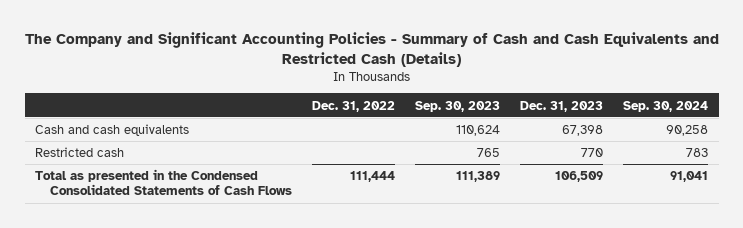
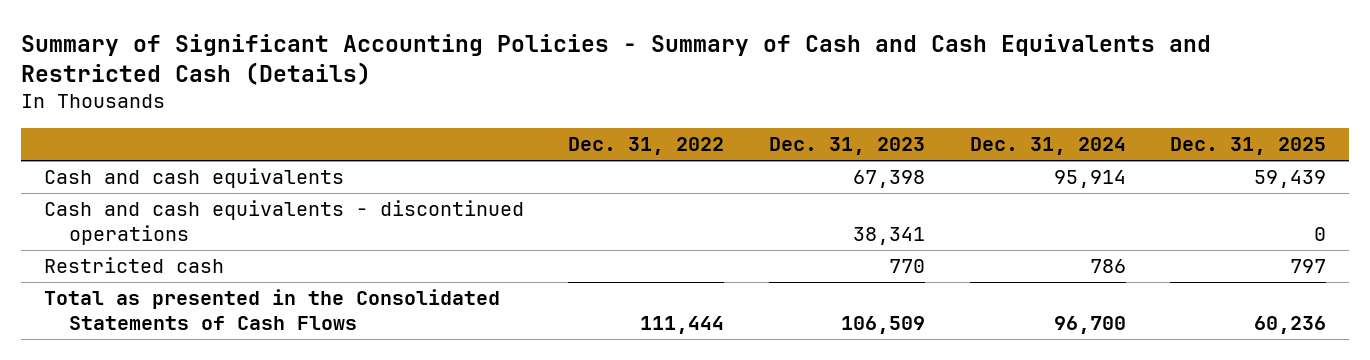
[24,32,719,67] The Company and Significant Accounting Policies - Summary of Cash and Cash Equivalents and Restricted Cash (Details) -> [21,33,1212,85] Summary of Significant Accounting Policies - Summary of Cash and Cash Equivalents and Restricted Cash (Details)
[414,100,500,112] Sep. 30, 2023 -> none
[623,100,709,112] Sep. 30, 2024 -> none
none -> [969,137,1126,156] Dec. 31, 2024
none -> [1170,137,1327,156] Dec. 31, 2025
none -> [43,200,524,246] Cash and cash equivalents - discontinued operations
[34,169,292,196] Total as presented in the Condensed Consolidated Statements of Cash Flows -> [43,289,500,331] Total as presented in the Consolidated Statements of Cash Flows

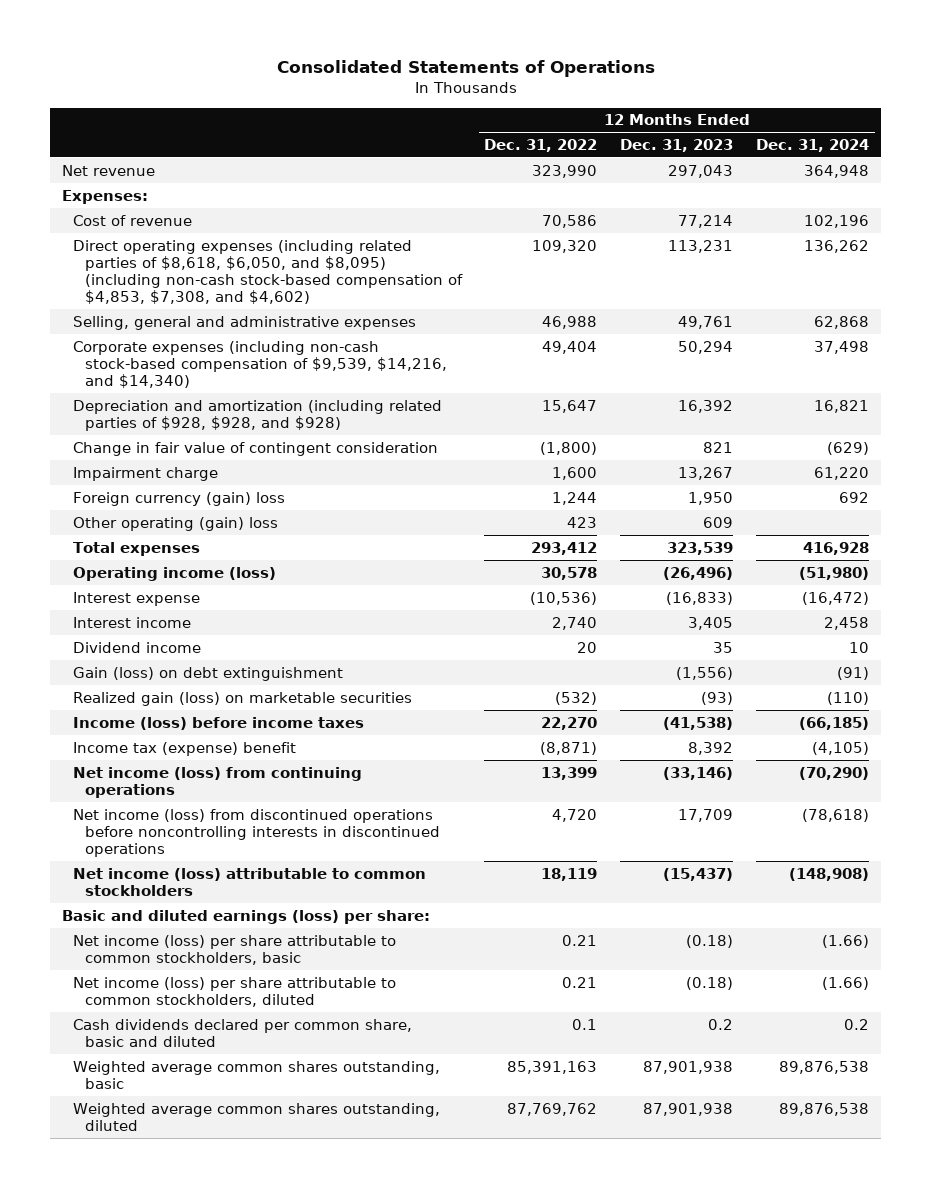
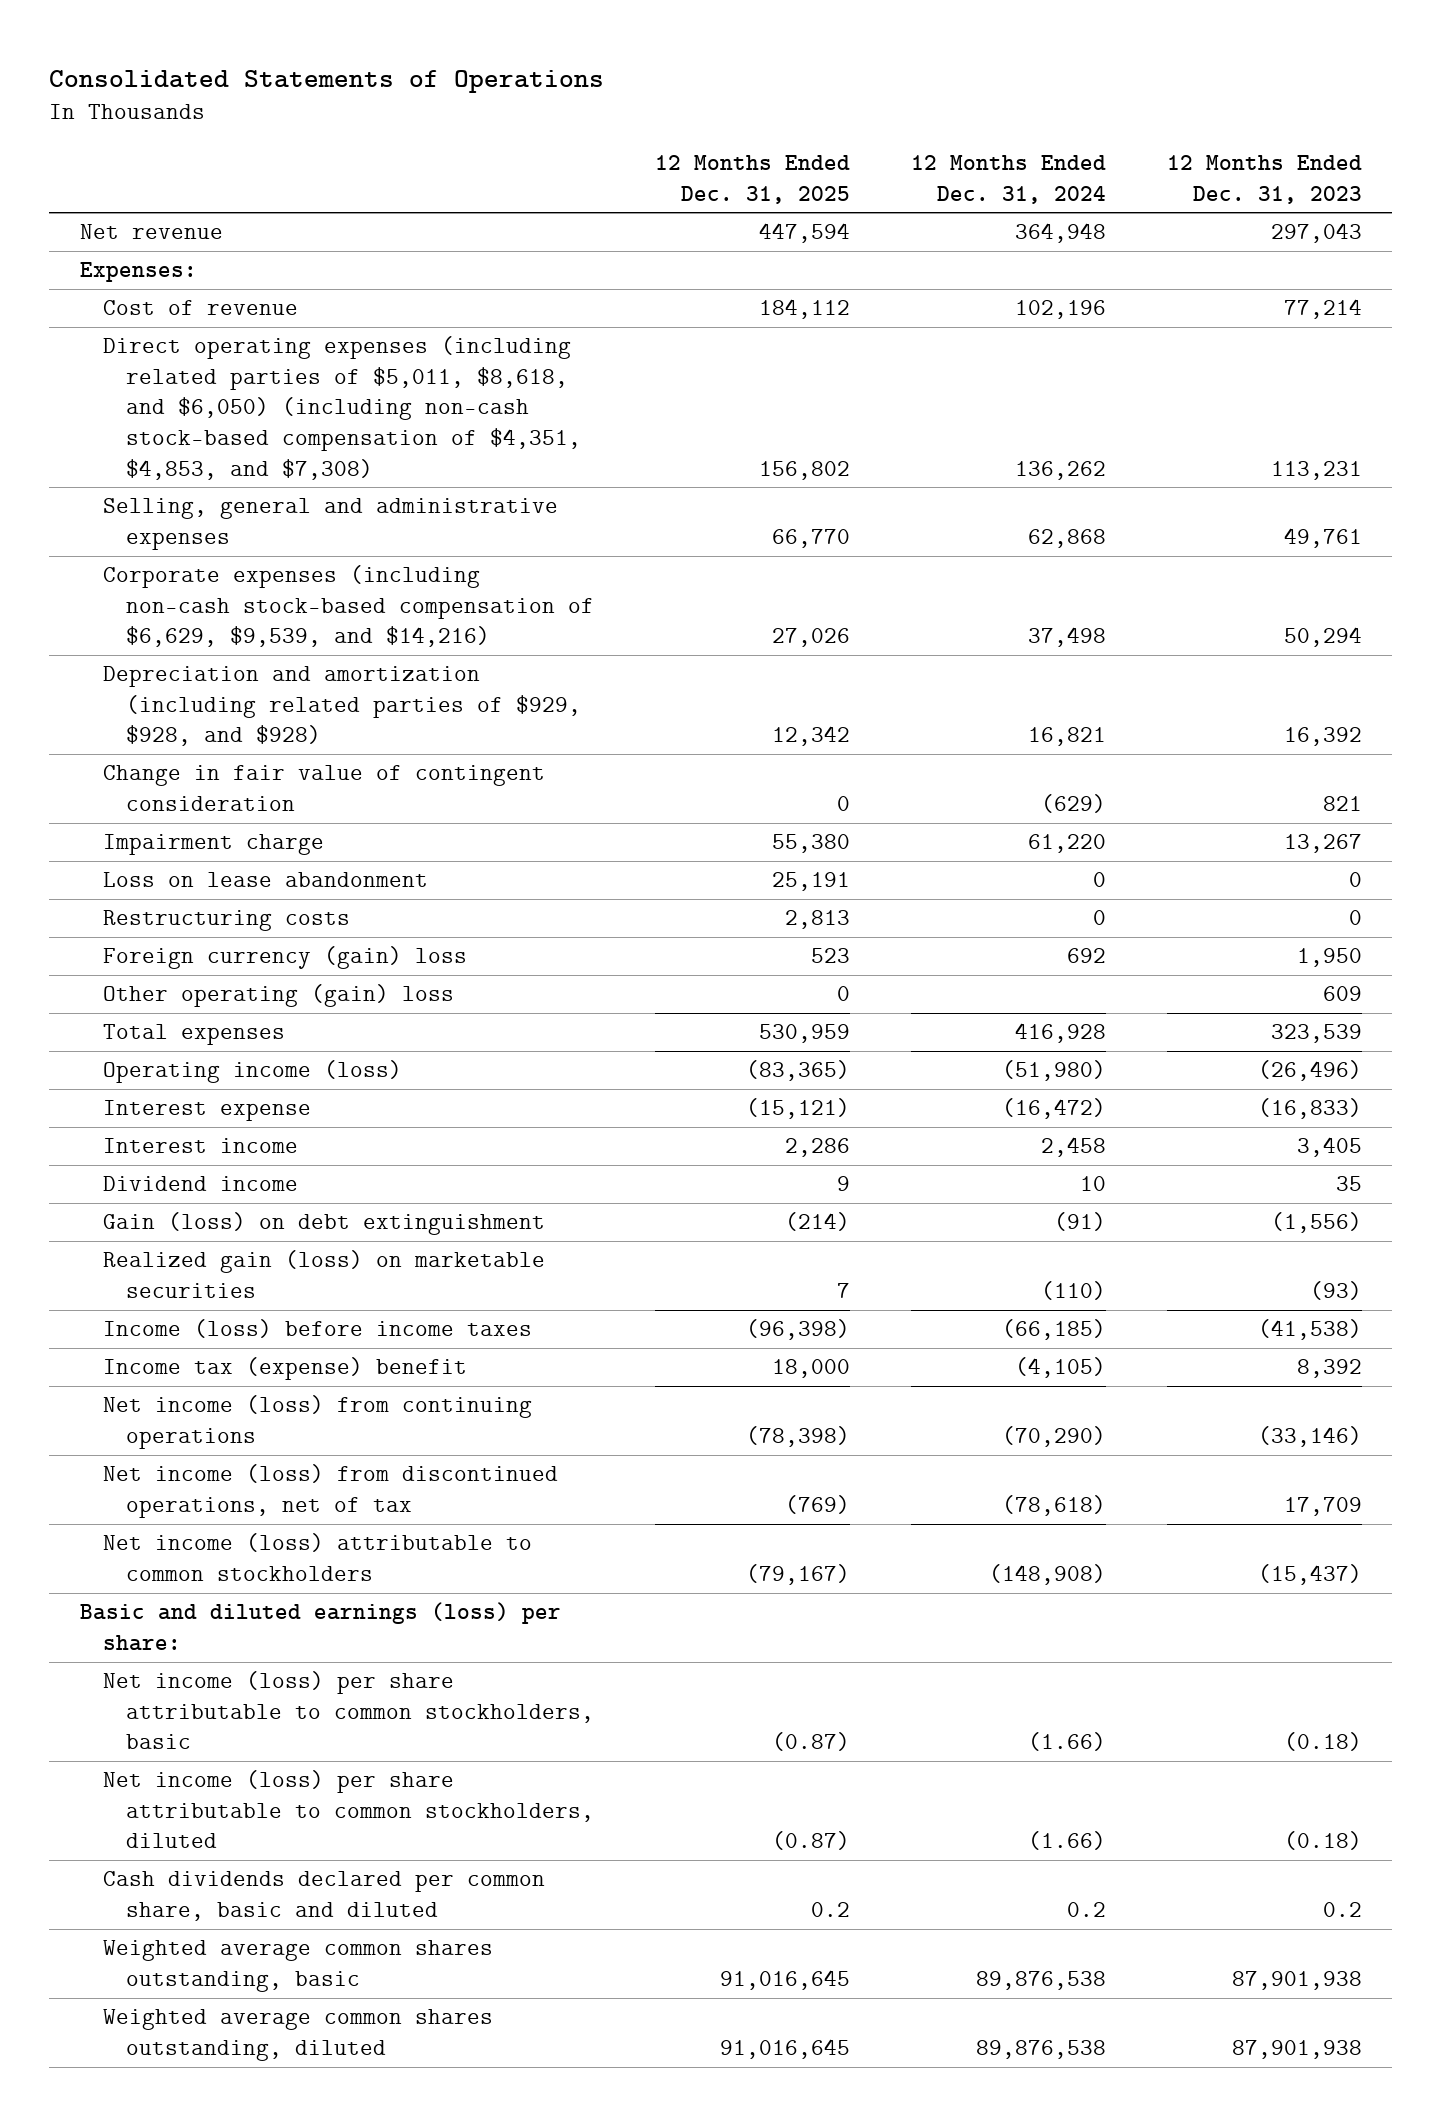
[484,138,598,152] Dec. 31, 2022 -> none
none -> [655,155,851,204] 12 Months Ended Dec. 31, 2025
[73,239,463,305] Direct operating expenses (including related parties of $8,618, $6,050, and $8,095) (including non-cash stock-based compensation of $4,853, $7,308, and $4,602) -> [102,336,582,480] Direct operating expenses (including related parties of $5,011, $8,618, and $6,050) (including non-cash stock-based compensation of $4,351, $4,853, and $7,308)
[73,340,447,389] Corporate expenses (including non-cash stock-based compensation of $9,539, $14,216, and $14,340) -> [102,565,595,648] Corporate expenses (including non-cash stock-based compensation of $6,629, $9,539, and $14,216)
[73,399,443,431] Depreciation and amortization (including related parties of $928, $928, and $928) -> [102,666,582,747] Depreciation and amortization (including related parties of $929, $928, and $928)
none -> [102,872,428,888] Loss on lease abandonment
none -> [102,910,350,932] Restructuring costs
[73,808,440,858] Net income (loss) from discontinued operations before noncontrolling interests in discontinued operations -> [102,1464,558,1518] Net income (loss) from discontinued operations, net of tax

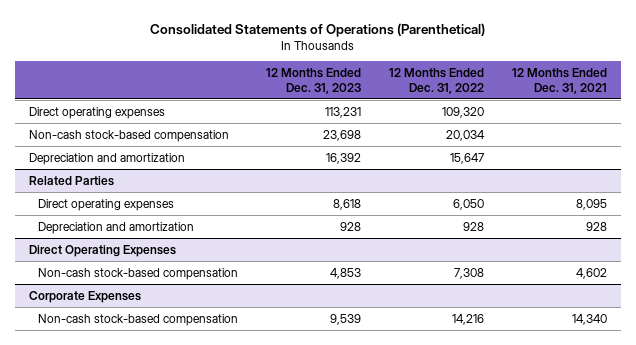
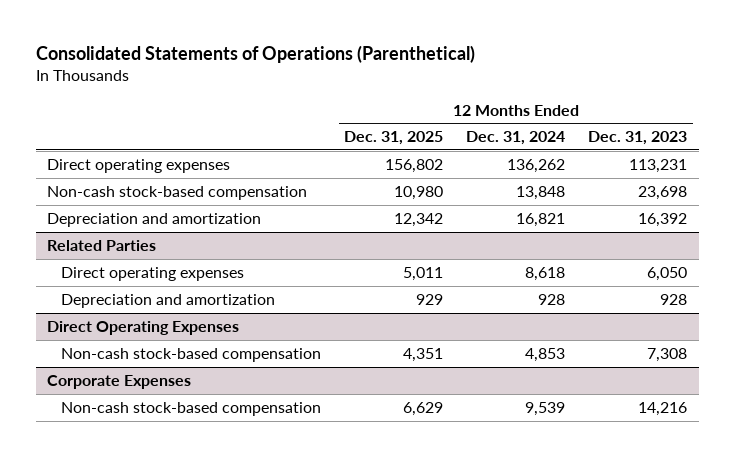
[388,68,484,94] 12 Months Ended Dec. 31, 2022 -> none
[512,68,608,94] 12 Months Ended Dec. 31, 2021 -> none
none -> [344,131,444,146] Dec. 31, 2025
none -> [466,131,566,146] Dec. 31, 2024
[332,198,361,210] 8,618 -> [647,266,688,281] 6,050
[329,267,361,279] 4,853 -> [647,347,688,362] 7,308
[329,313,361,325] 9,539 -> [638,401,688,416] 14,216

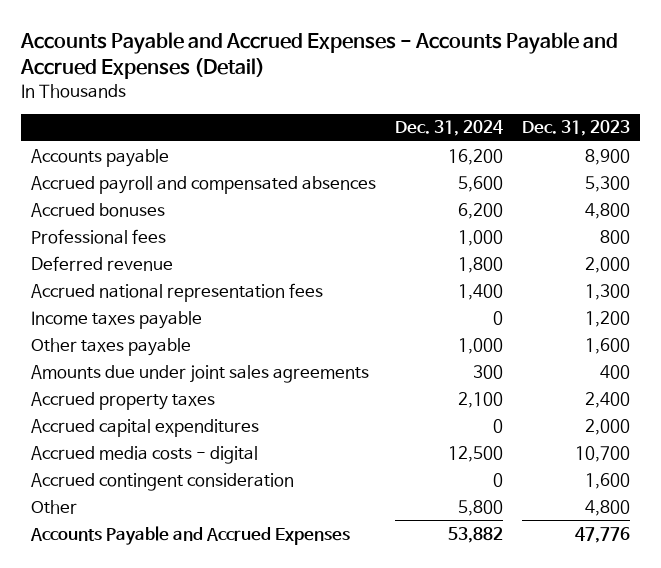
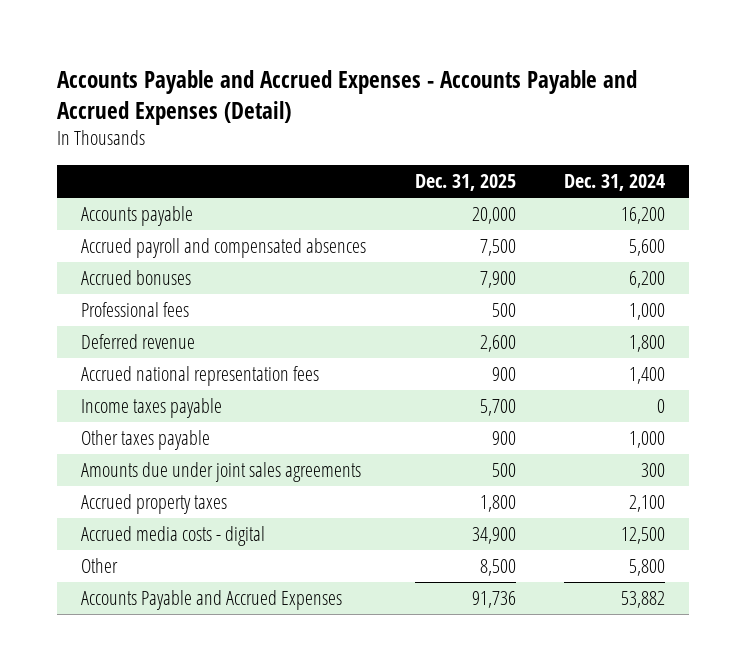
[522,120,631,137] Dec. 31, 2023 -> none
none -> [414,174,516,192] Dec. 31, 2025
[30,418,259,437] Accrued capital expenditures -> none
[30,472,294,491] Accrued contingent consideration -> none

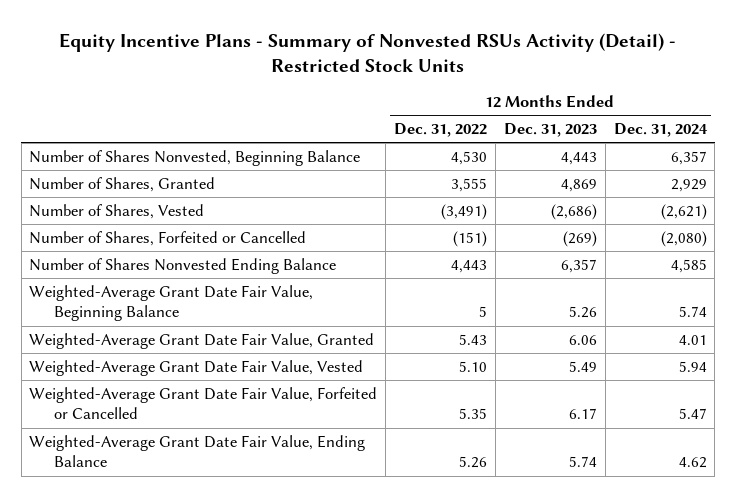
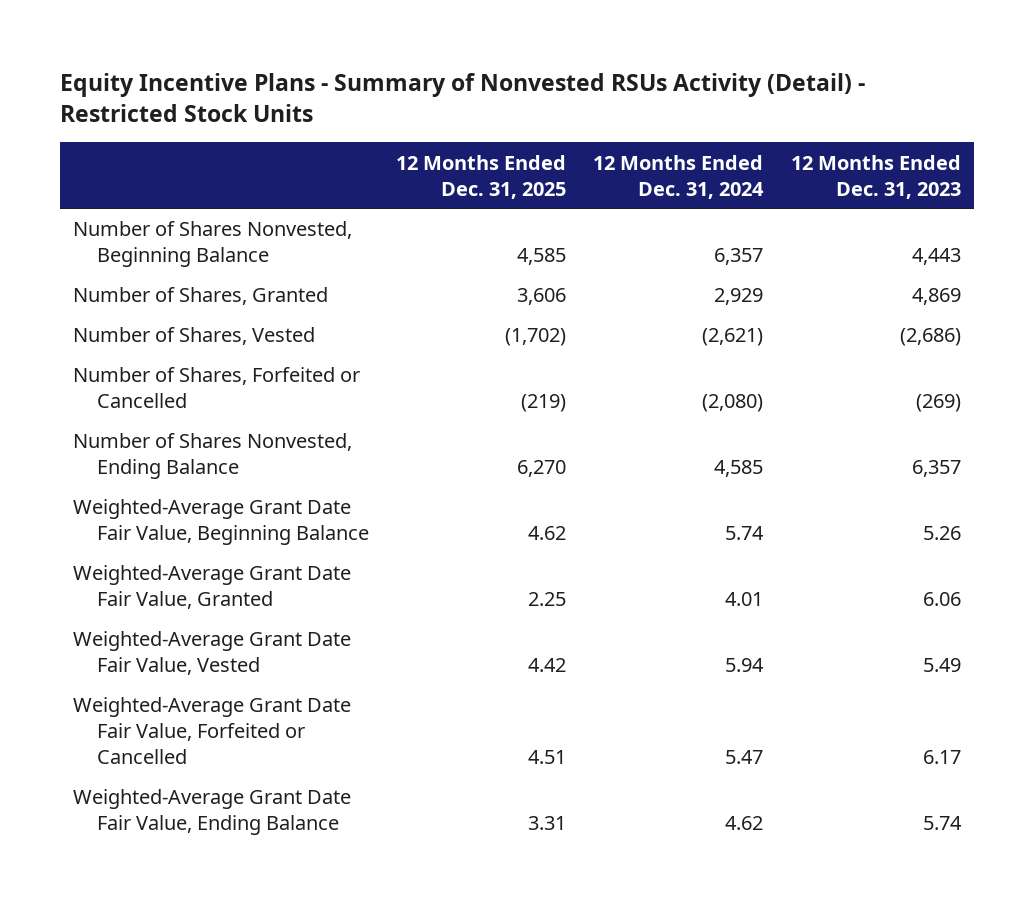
[394,123,488,138] Dec. 31, 2022 -> none
none -> [395,154,566,199] 12 Months Ended Dec. 31, 2025
[29,257,337,274] Number of Shares Nonvested Ending Balance -> [73,433,353,480] Number of Shares Nonvested, Ending Balance

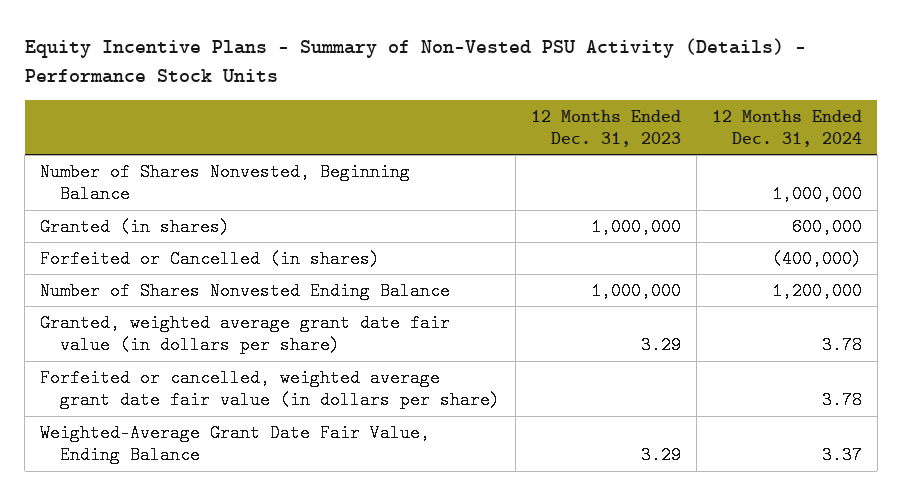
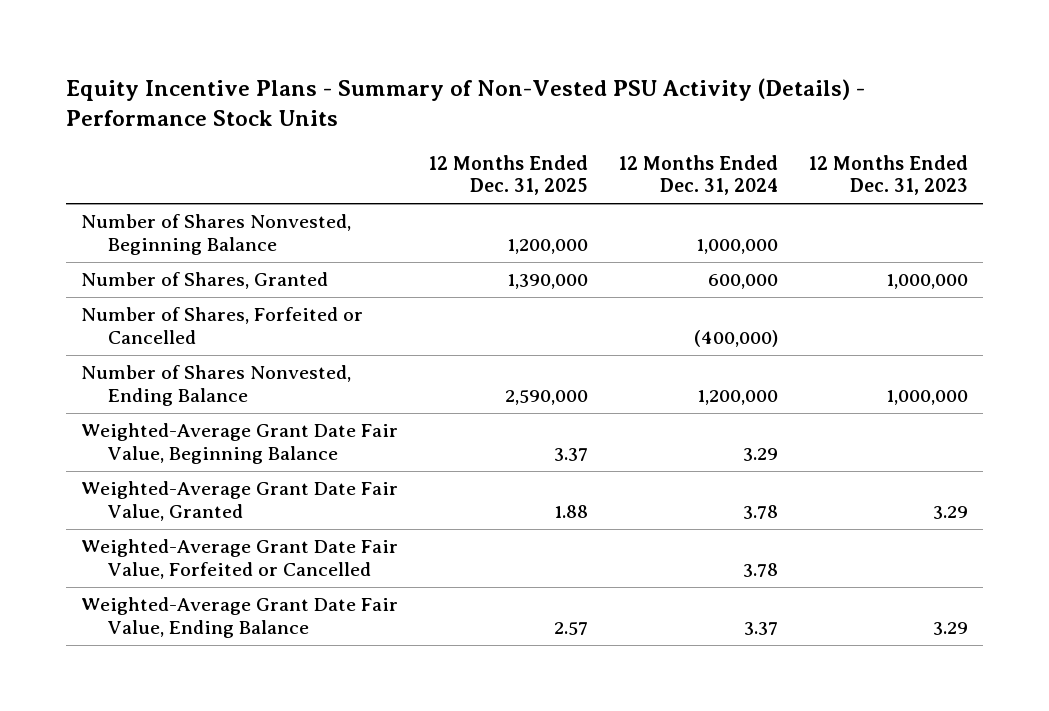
none -> [427,154,588,196] 12 Months Ended Dec. 31, 2025
[40,217,231,236] Granted (in shares) -> [80,272,328,290] Number of Shares, Granted
[40,249,381,268] Forfeited or Cancelled (in shares) -> [80,307,363,344] Number of Shares, Forfeited or Cancelled
[40,281,451,300] Number of Shares Nonvested Ending Balance -> [80,365,351,406] Number of Shares Nonvested, Ending Balance
none -> [80,423,398,464] Weighted-Average Grant Date Fair Value, Beginning Balance
[40,313,451,355] Granted, weighted average grant date fair value (in dollars per share) -> [80,481,398,521] Weighted-Average Grant Date Fair Value, Granted
[40,368,500,410] Forfeited or cancelled, weighted average grant date fair value (in dollars per share) -> [80,539,398,579] Weighted-Average Grant Date Fair Value, Forfeited or Cancelled

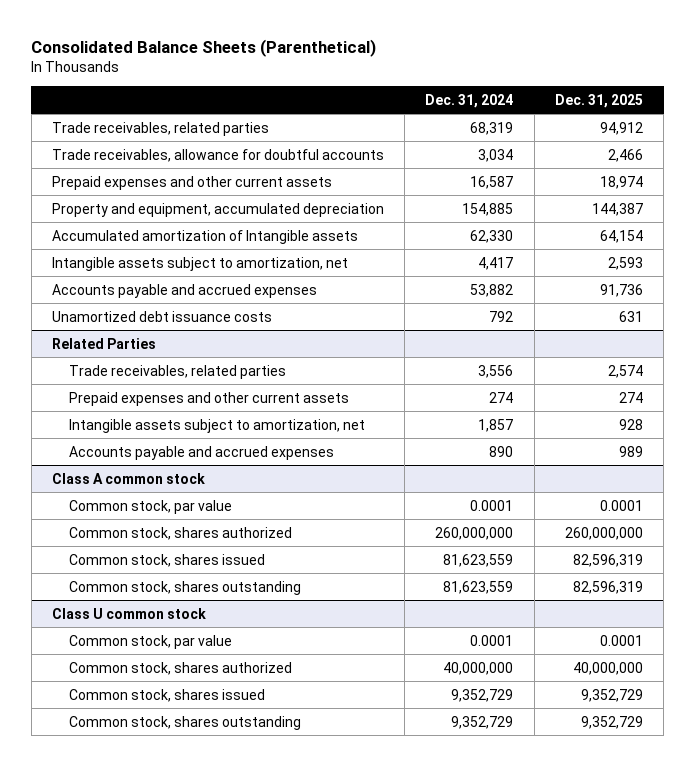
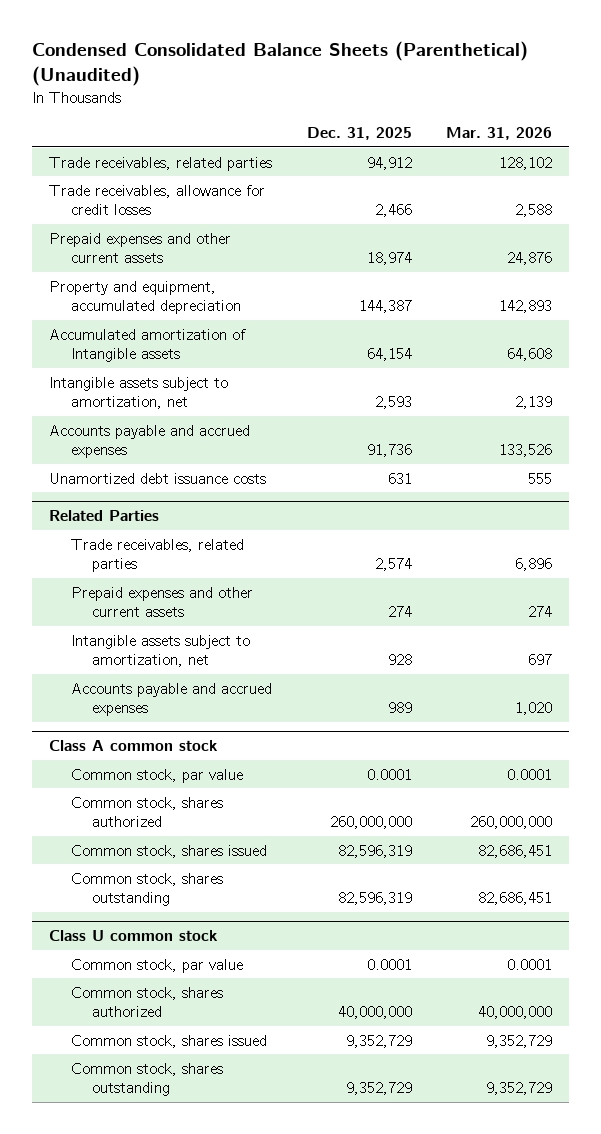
[31,39,377,58] Consolidated Balance Sheets (Parenthetical) -> [31,41,528,87] Condensed Consolidated Balance Sheets (Parenthetical) (Unaudited)
[425,93,514,108] Dec. 31, 2024 -> none
none -> [446,127,553,141] Mar. 31, 2026
[51,148,384,162] Trade receivables, allowance for doubtful accounts -> [49,184,266,216] Trade receivables, allowance for credit losses

